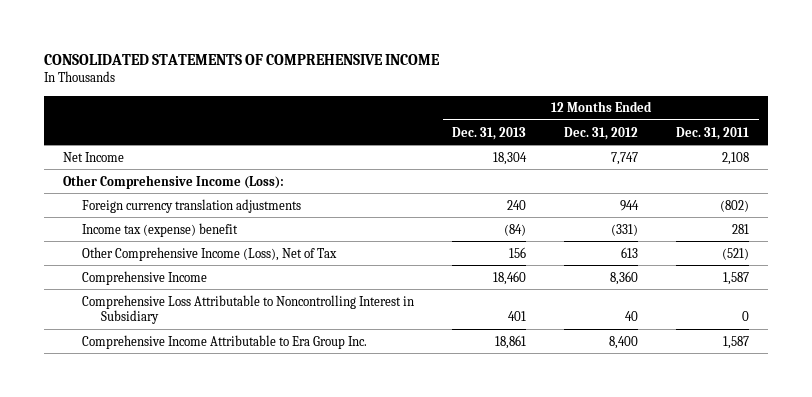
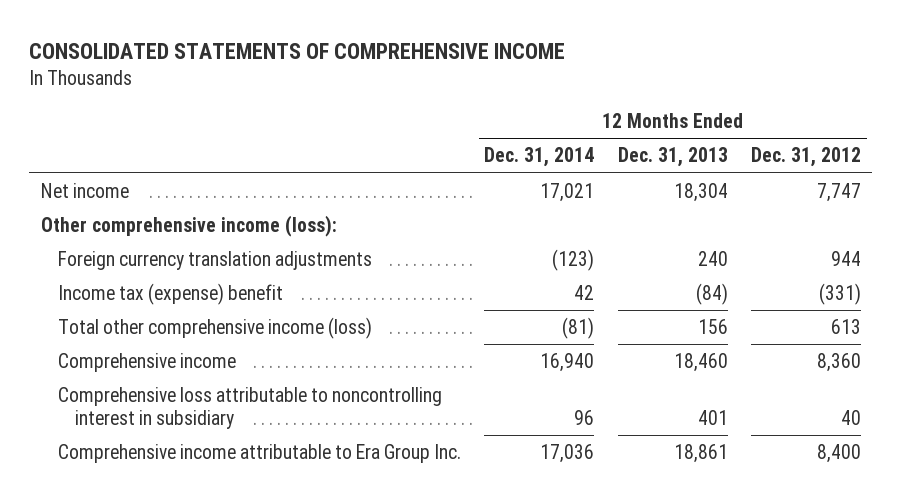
[676,126,750,140] Dec. 31, 2011 -> none
none -> [484,147,595,168] Dec. 31, 2014
[63,151,125,162] Net Income -> [40,182,129,198] Net income
[63,174,285,189] Other Comprehensive Income (Loss): -> [40,214,337,237] Other comprehensive income (loss):
[82,246,338,261] Other Comprehensive Income (Loss), Net of Tax -> [58,316,373,339] Total other comprehensive income (loss)
[82,270,208,285] Comprehensive Income -> [58,352,237,372] Comprehensive income
[82,294,415,325] Comprehensive Loss Attributable to Noncontrolling Interest in Subsidiary -> [58,386,443,429] Comprehensive loss attributable to noncontrolling interest in subsidiary
[82,334,368,349] Comprehensive Income Attributable to Era Group Inc. -> [58,443,462,463] Comprehensive income attributable to Era Group Inc.

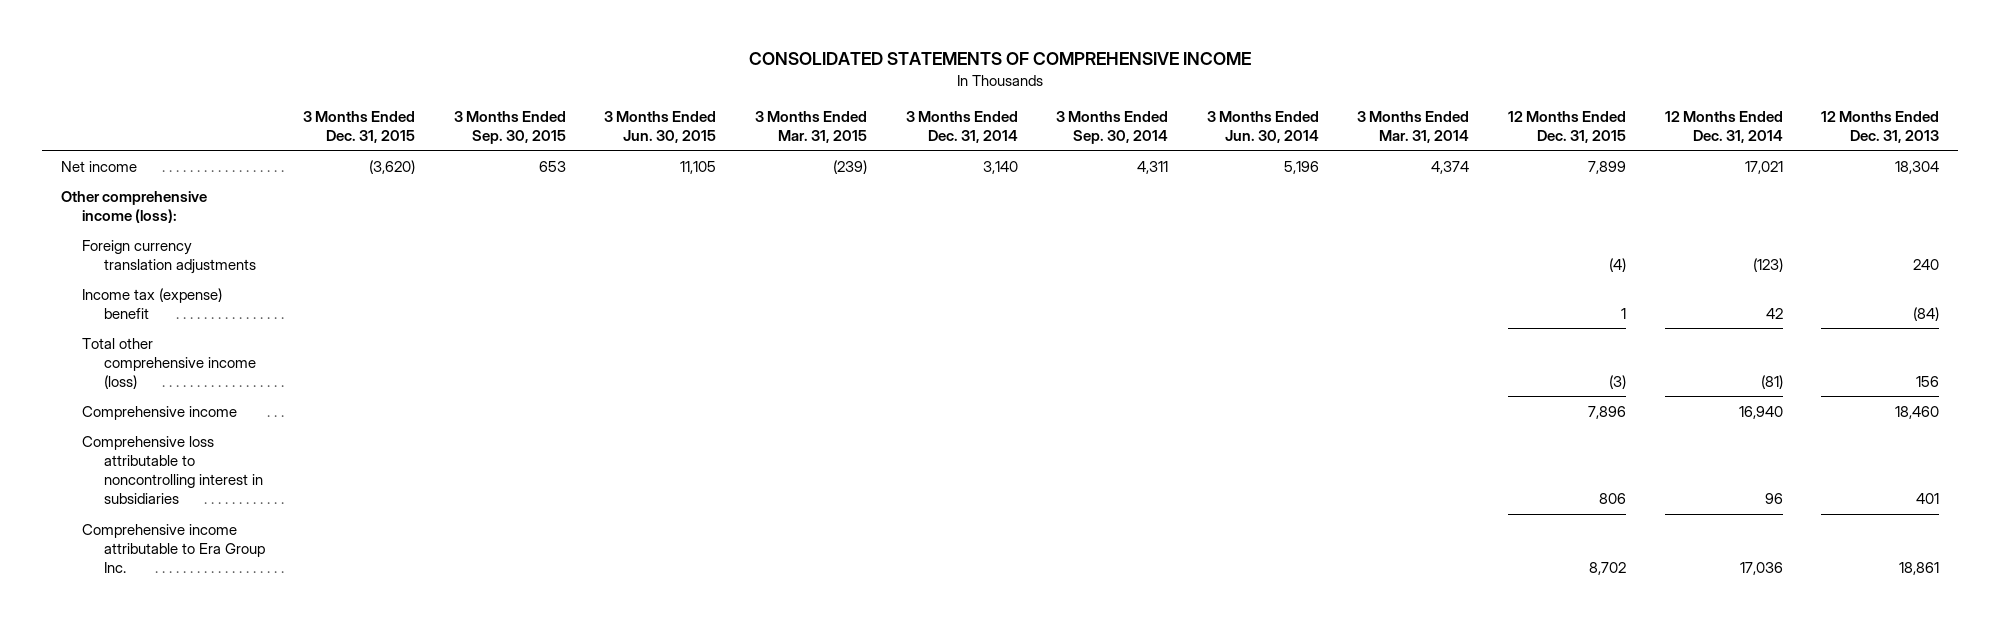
[750,147,861,168] Dec. 31, 2012 -> none
none -> [303,110,416,143] 3 Months Ended Dec. 31, 2015
none -> [453,110,566,144] 3 Months Ended Sep. 30, 2015
none -> [604,110,717,143] 3 Months Ended Jun. 30, 2015
none -> [754,110,867,143] 3 Months Ended Mar. 31, 2015
none -> [905,110,1018,143] 3 Months Ended Dec. 31, 2014
none -> [1056,110,1169,144] 3 Months Ended Sep. 30, 2014
none -> [1206,110,1319,143] 3 Months Ended Jun. 30, 2014
none -> [1357,110,1470,143] 3 Months Ended Mar. 31, 2014
none -> [1507,110,1626,143] 12 Months Ended Dec. 31, 2015
[58,386,443,429] Comprehensive loss attributable to noncontrolling interest in subsidiary -> [82,435,263,505] Comprehensive loss attributable to noncontrolling interest in subsidiaries

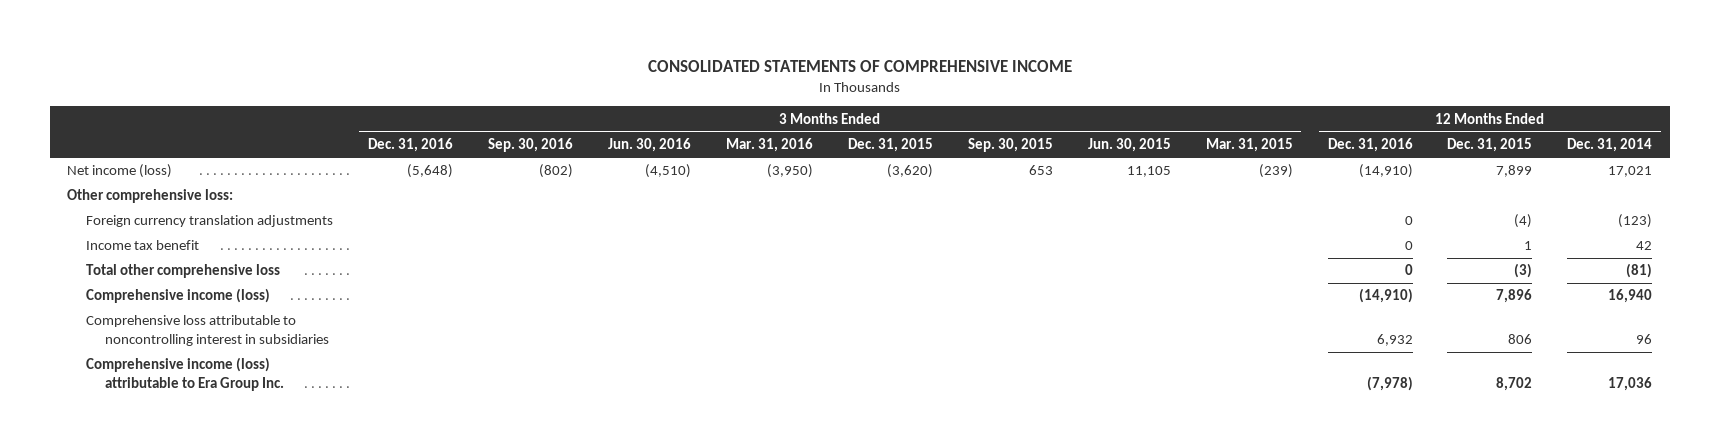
[905,110,1018,143] 3 Months Ended Dec. 31, 2014 -> none
[1056,110,1169,144] 3 Months Ended Sep. 30, 2014 -> none
[1206,110,1319,143] 3 Months Ended Jun. 30, 2014 -> none
[1357,110,1470,143] 3 Months Ended Mar. 31, 2014 -> none
[1821,110,1940,143] 12 Months Ended Dec. 31, 2013 -> none
none -> [367,138,453,153] Dec. 31, 2016
none -> [487,138,573,153] Sep. 30, 2016
none -> [607,138,691,153] Jun. 30, 2016
none -> [725,138,813,153] Mar. 31, 2016
none -> [1327,138,1413,153] Dec. 31, 2016
[61,160,138,172] Net income -> [67,164,173,179] Net income (loss)
[61,190,208,223] Other comprehensive income (loss): -> [67,189,234,204] Other comprehensive loss:
[82,287,223,319] Income tax (expense) benefit -> [85,240,199,251] Income tax benefit
[82,337,256,389] Total other comprehensive income (loss) -> [85,264,280,279] Total other comprehensive loss
[82,405,238,420] Comprehensive income -> [85,288,270,304] Comprehensive income (loss)
[82,523,265,573] Comprehensive income attributable to Era Group Inc. -> [85,357,284,391] Comprehensive income (loss) attributable to Era Group Inc.

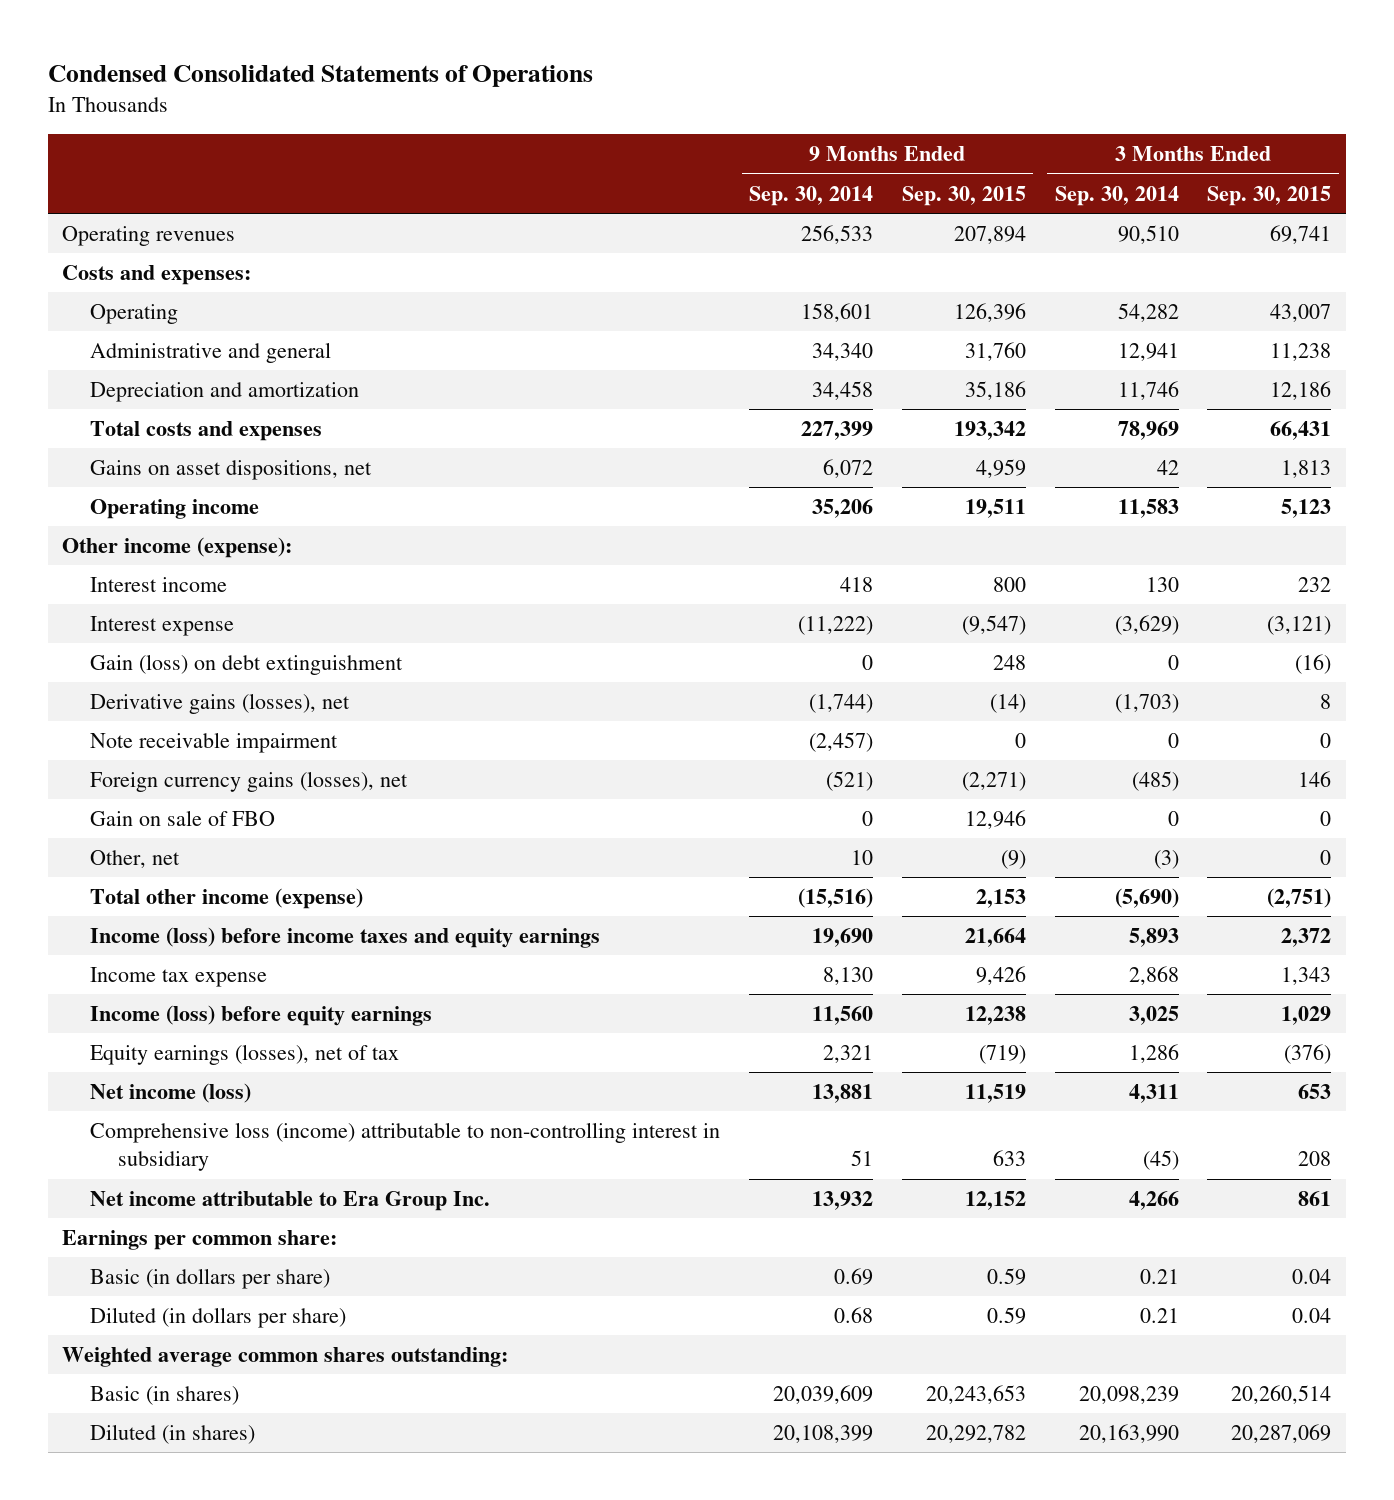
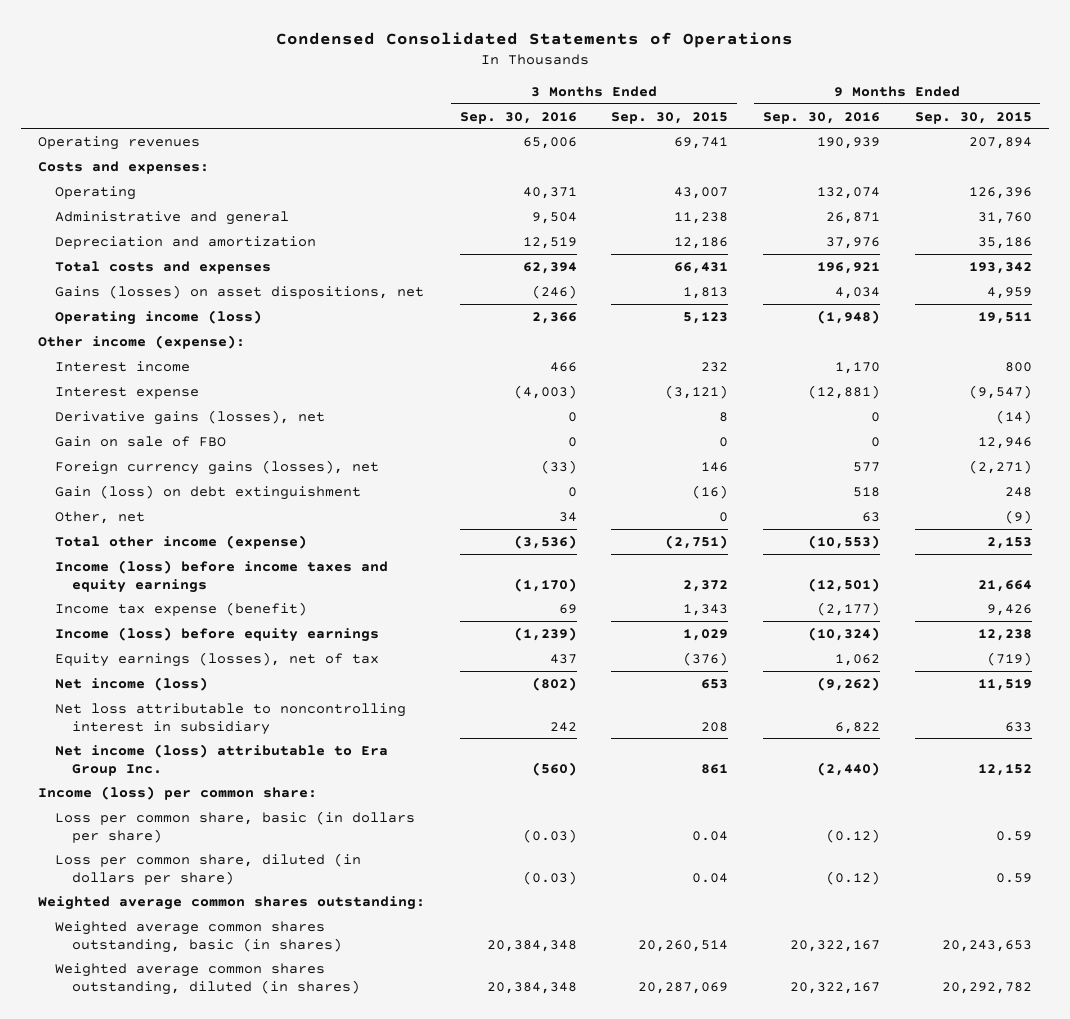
[748,185,873,206] Sep. 30, 2014 -> none
[1054,185,1179,206] Sep. 30, 2014 -> none
none -> [459,111,577,124] Sep. 30, 2016
none -> [762,111,880,124] Sep. 30, 2016
[90,460,373,481] Gains on asset dispositions, net -> [54,284,424,299] Gains (losses) on asset dispositions, net
[90,499,260,520] Operating income -> [54,309,262,325] Operating income (loss)
[90,732,339,754] Note receivable impairment -> none
[90,771,409,793] Foreign currency gains (losses), net -> [54,459,379,475] Foreign currency gains (losses), net
[90,654,404,676] Gain (loss) on debt extinguishment -> [54,484,361,500] Gain (loss) on debt extinguishment
[90,967,268,988] Income tax expense -> [54,601,307,616] Income tax expense (benefit)
[90,1122,721,1172] Comprehensive loss (income) attributable to non-controlling interest in subsidiary -> [54,702,406,735] Net loss attributable to noncontrolling interest in subsidiary
[90,1191,491,1212] Net income attributable to Era Group Inc. -> [54,743,388,776] Net income (loss) attributable to Era Group Inc.
[62,1230,338,1251] Earnings per common share: -> [38,785,318,800] Income (loss) per common share:
[90,1268,331,1290] Basic (in dollars per share) -> [54,810,415,843] Loss per common share, basic (in dollars per share)
[90,1307,347,1329] Diluted (in dollars per share) -> [54,852,361,885] Loss per common share, diluted (in dollars per share)
[90,1386,240,1406] Basic (in shares) -> [54,920,342,953] Weighted average common shares outstanding, basic (in shares)
[90,1424,256,1445] Diluted (in shares) -> [54,962,360,995] Weighted average common shares outstanding, diluted (in shares)

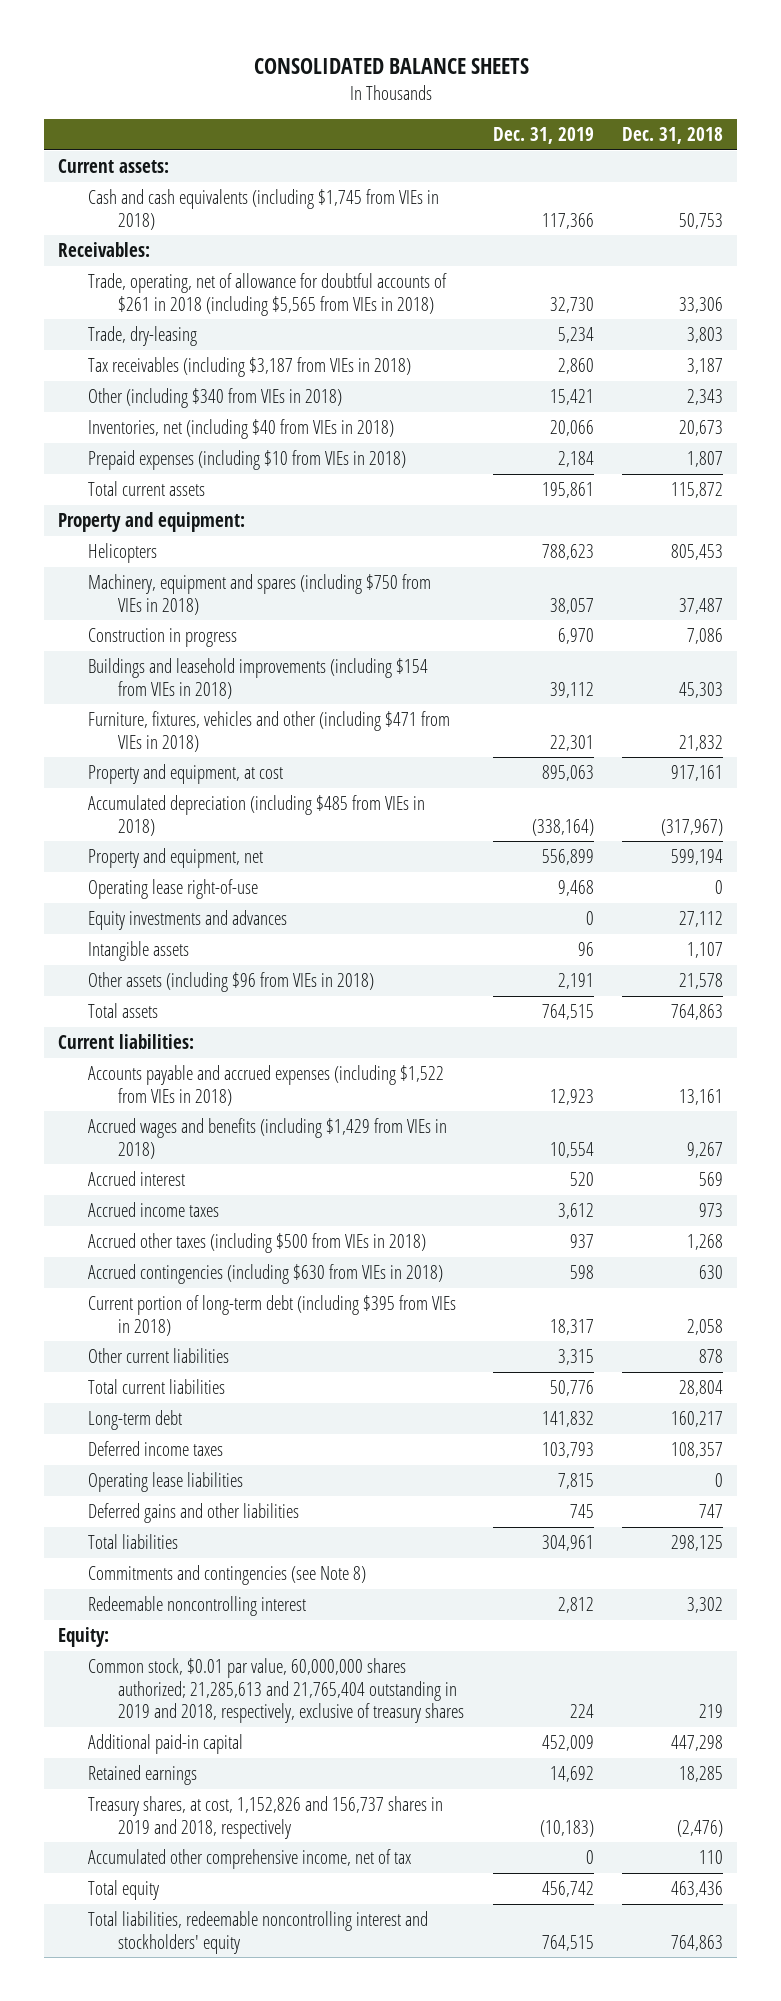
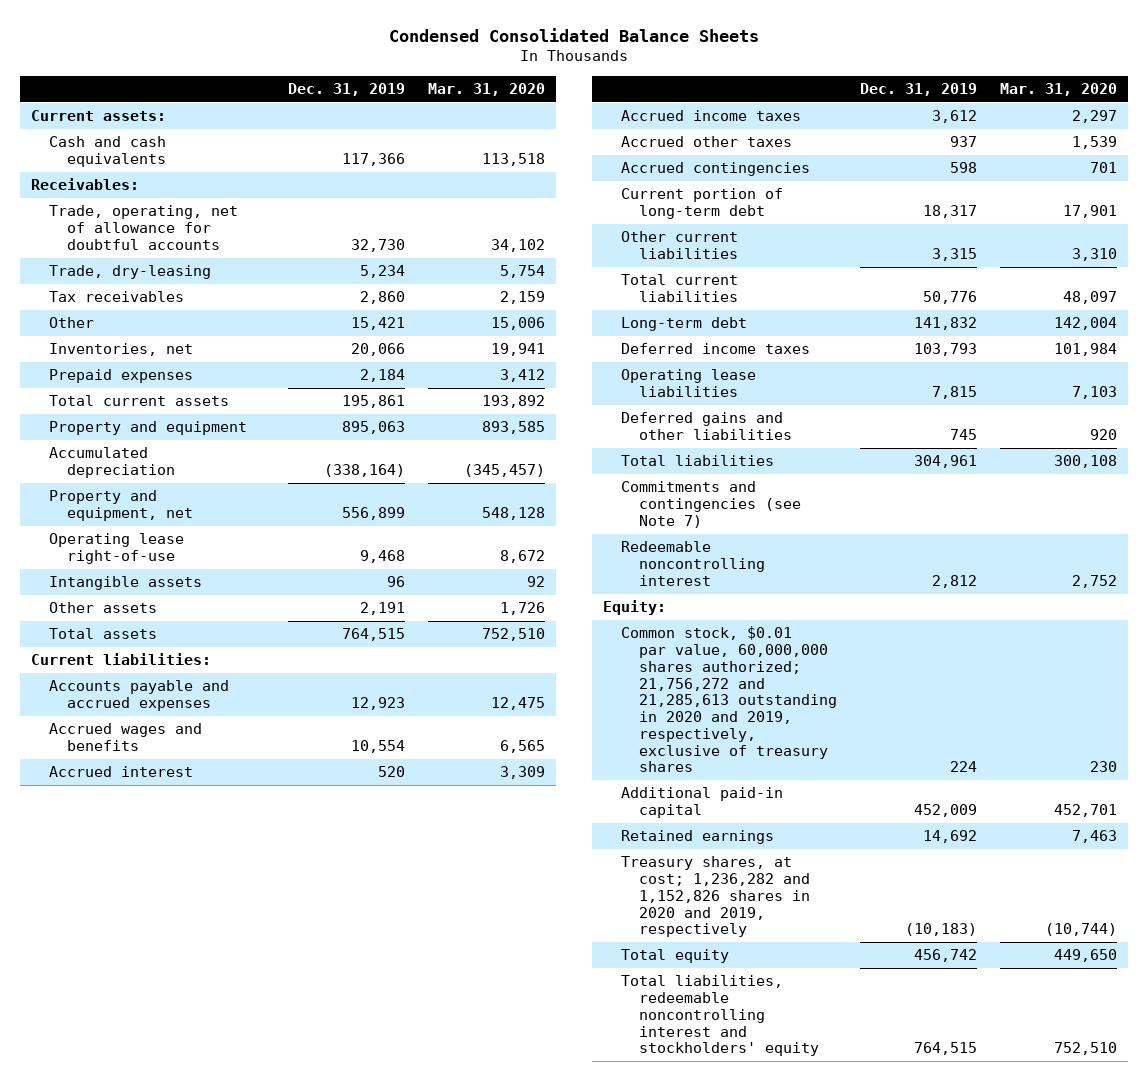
[253,57,529,74] CONSOLIDATED BALANCE SHEETS -> [388,27,759,42] Condensed Consolidated Balance Sheets
[622,127,724,145] Dec. 31, 2018 -> none
none -> [427,82,545,96] Mar. 31, 2020
[88,189,440,230] Cash and cash equivalents (including $1,745 from VIEs in 2018) -> [48,136,166,168] Cash and cash equivalents
[88,273,448,316] Trade, operating, net of allowance for doubtful accounts of $261 in 2018 (including $5,565 from VIEs in 2018) -> [48,205,238,250] Trade, operating, net of allowance for doubtful accounts
[88,357,412,378] Tax receivables (including $3,187 from VIEs in 2018) -> [48,291,184,303] Tax receivables
[88,388,343,409] Other (including $340 from VIEs in 2018) -> [48,317,94,329] Other
[88,419,395,440] Inventories, net (including $40 from VIEs in 2018) -> [48,343,193,357] Inventories, net
[88,450,407,471] Prepaid expenses (including $10 from VIEs in 2018) -> [48,369,193,384] Prepaid expenses
[58,512,246,533] Property and equipment: -> none
[88,543,158,564] Helicopters -> none
[88,574,432,615] Machinery, equipment and spares (including $750 from VIEs in 2018) -> none
[88,628,238,648] Construction in progress -> none
[88,658,429,699] Buildings and leasehold improvements (including $154 from VIEs in 2018) -> none
[88,711,451,752] Furniture, fixtures, vehicles and other (including $471 from VIEs in 2018) -> none
[88,764,284,785] Property and equipment, at cost -> [48,421,247,436] Property and equipment
[88,795,426,836] Accumulated depreciation (including $485 from VIEs in 2018) -> [48,447,175,479] Accumulated depreciation
[88,910,288,931] Equity investments and advances -> none
[88,972,375,993] Other assets (including $96 from VIEs in 2018) -> [48,602,157,614] Other assets
[88,1065,445,1106] Accounts payable and accrued expenses (including $1,522 from VIEs in 2018) -> [48,680,229,712] Accounts payable and accrued expenses
[88,1118,448,1159] Accrued wages and benefits (including $1,429 from VIEs in 2018) -> [48,723,202,752] Accrued wages and benefits
[88,1233,427,1254] Accrued other taxes (including $500 from VIEs in 2018) -> [621,136,793,148] Accrued other taxes
[88,1264,444,1285] Accrued contingencies (including $630 from VIEs in 2018) -> [621,162,811,177] Accrued contingencies
[88,1295,457,1336] Current portion of long-term debt (including $395 from VIEs in 2018) -> [621,188,784,220] Current portion of long-term debt
[88,1565,367,1586] Commitments and contingencies (see Note 8) -> [621,481,801,528] Commitments and contingencies (see Note 7)
[88,1658,465,1724] Common stock, $0.01 par value, 60,000,000 shares authorized; 21,285,613 and 21,765,404 outstanding in 2019 and 2018, respectively, exclusive of treasury shares -> [621,626,837,773] Common stock, $0.01 par value, 60,000,000 shares authorized; 21,756,272 and 21,285,613 outstanding in 2020 and 2019, respectively, exclusive of treasury shares
[88,1849,412,1870] Accumulated other comprehensive income, net of tax -> none
[88,1796,444,1839] Treasury shares, at cost, 1,152,826 and 156,737 shares in 2019 and 2018, respectively -> [621,856,810,938] Treasury shares, at cost; 1,236,282 and 1,152,826 shares in 2020 and 2019, respectively

